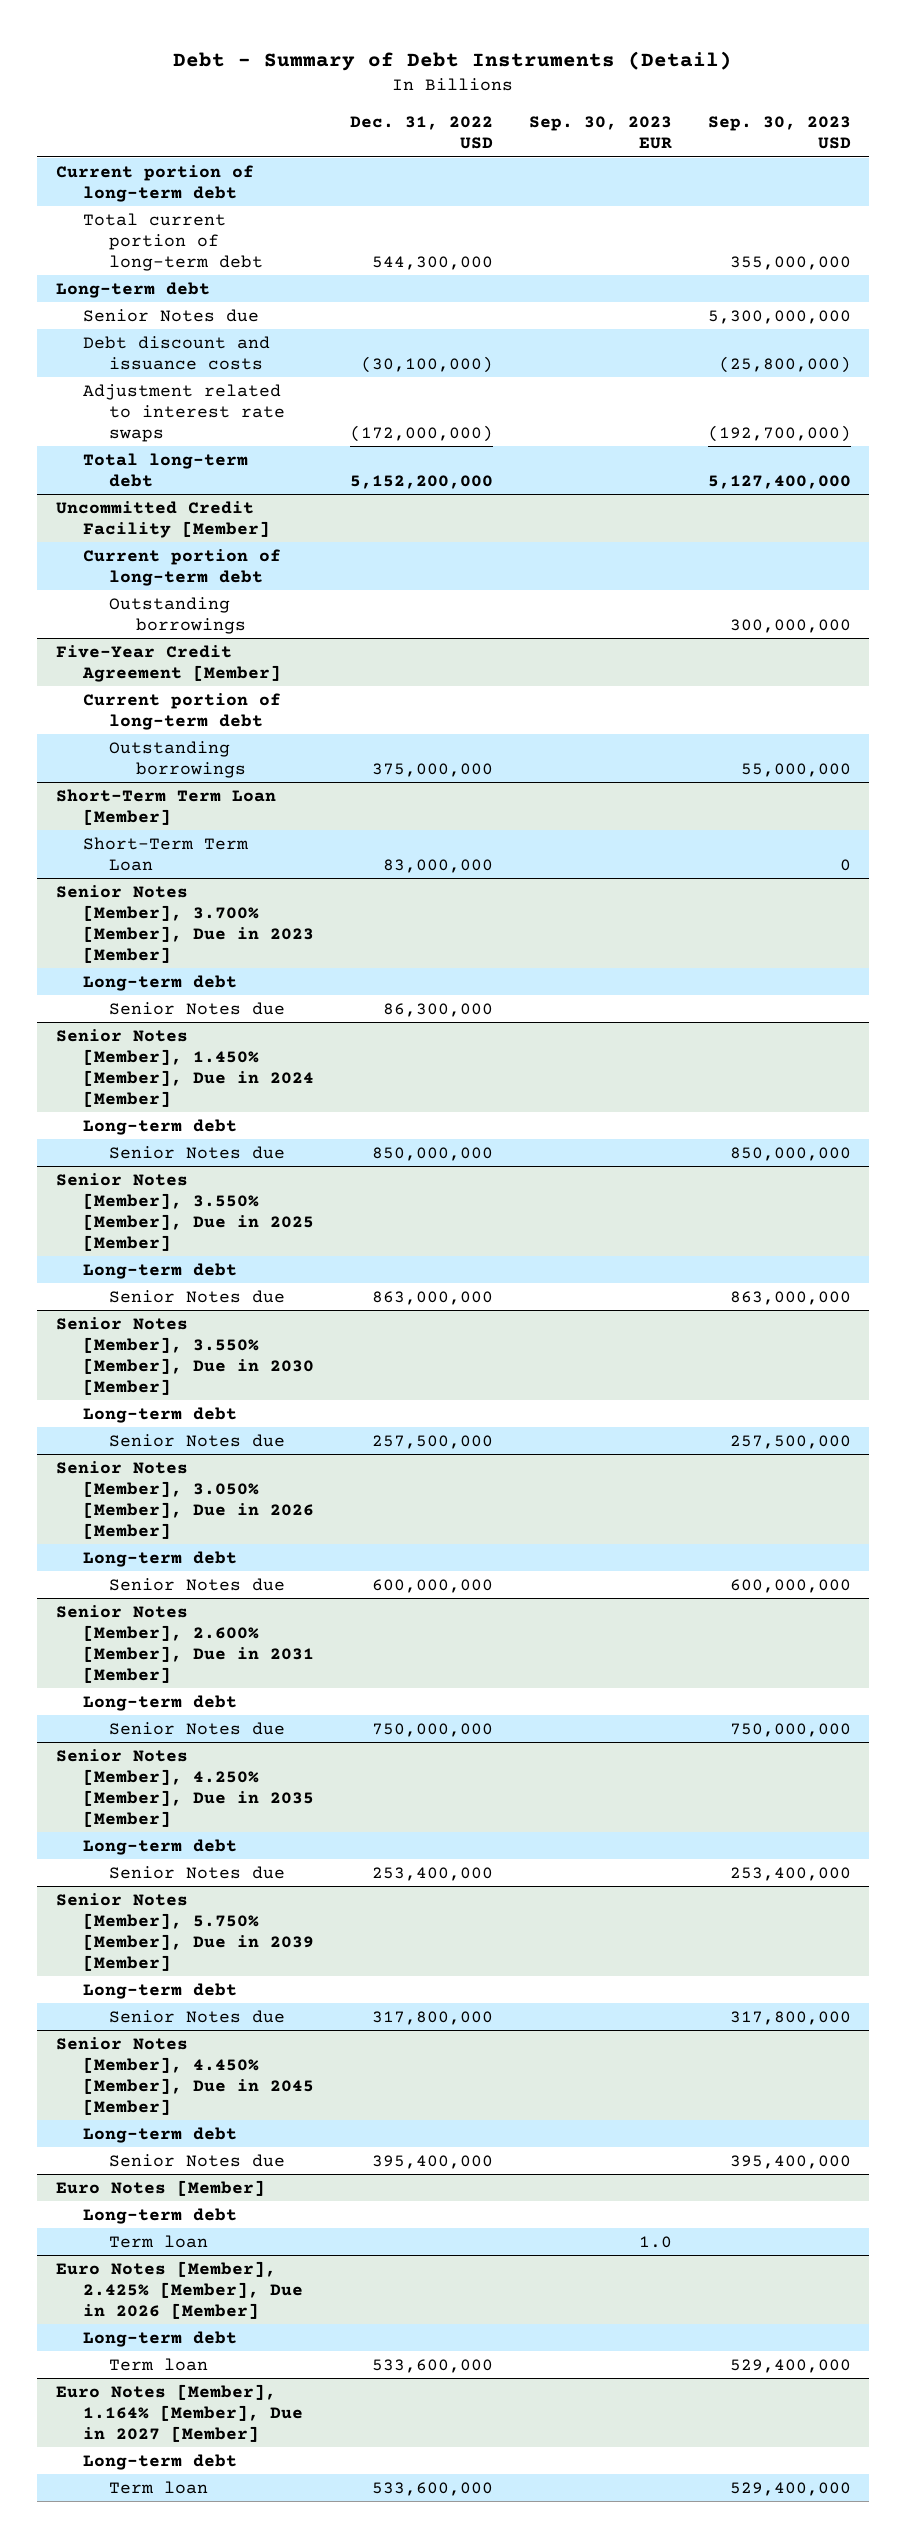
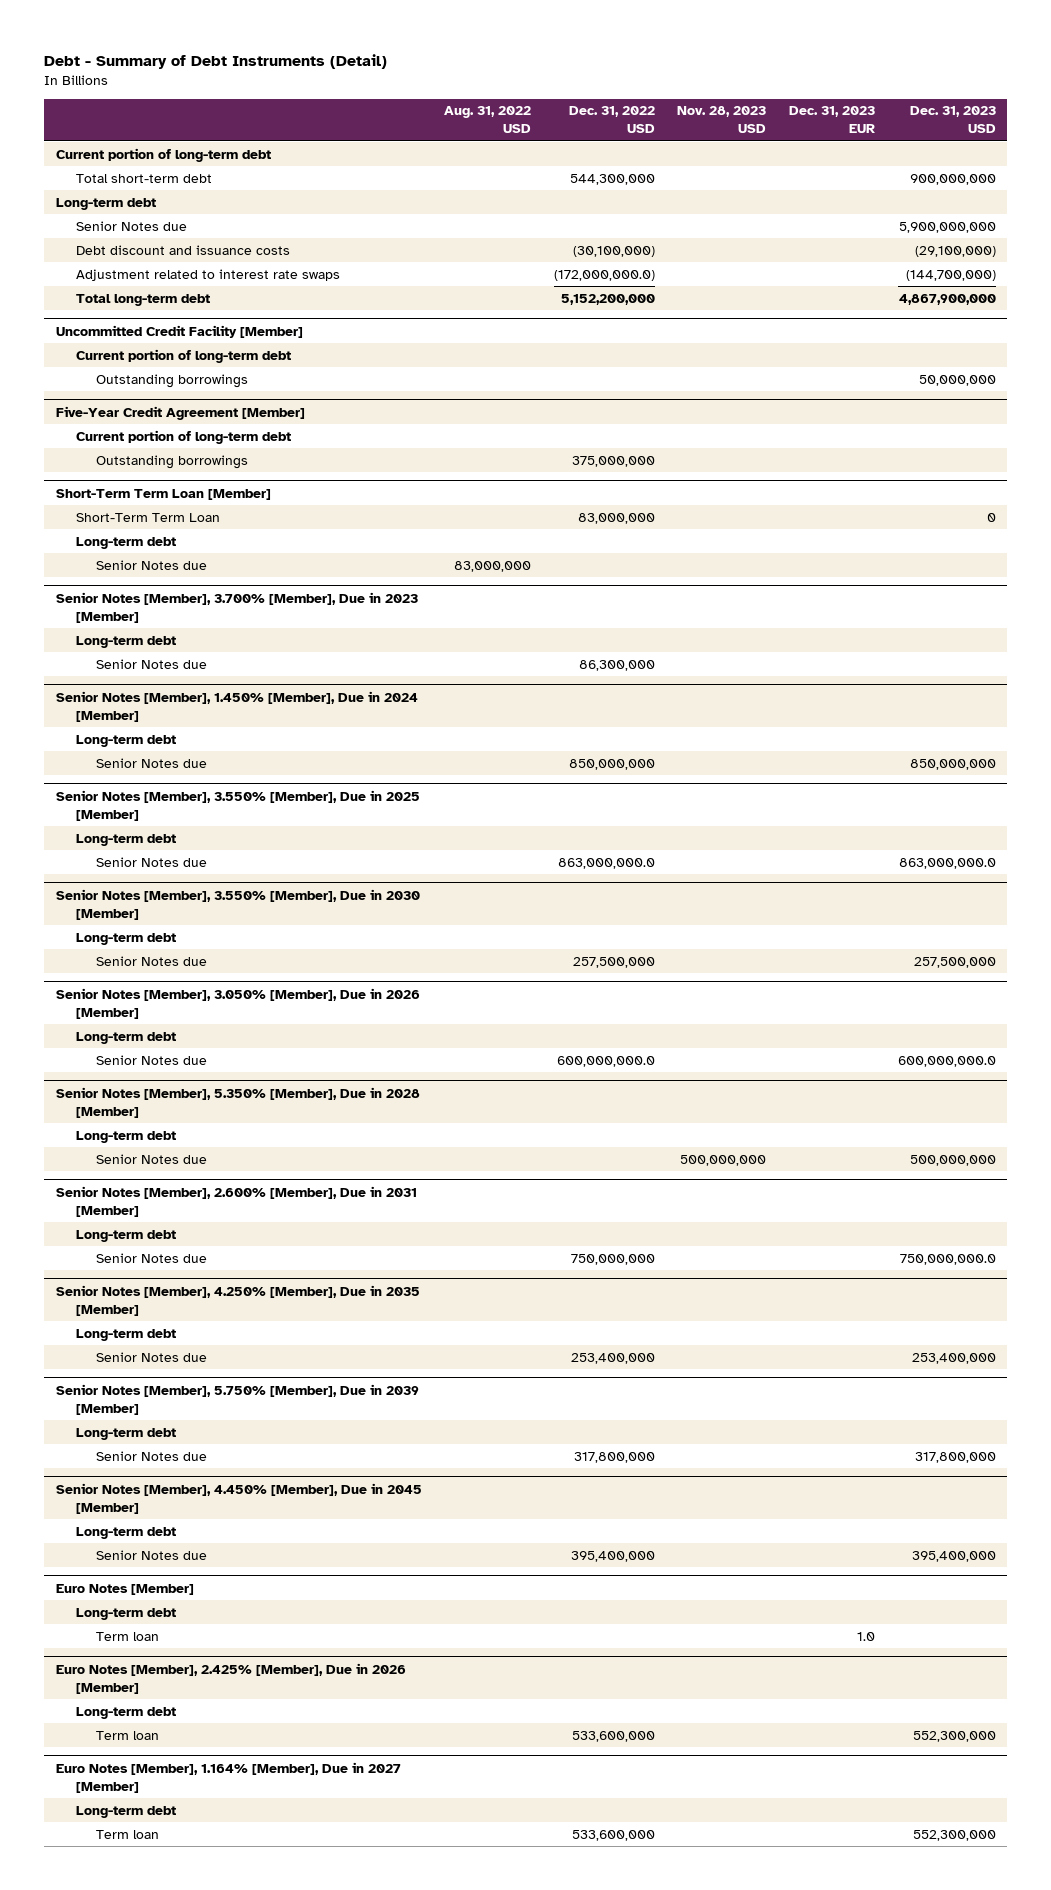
[528,116,672,150] Sep. 30, 2023 EUR -> none
[707,116,851,150] Sep. 30, 2023 USD -> none
none -> [444,106,532,134] Aug. 31, 2022 USD
none -> [677,106,767,134] Nov. 28, 2023 USD
none -> [789,106,876,134] Dec. 31, 2023 EUR
none -> [909,106,996,134] Dec. 31, 2023 USD
[82,212,264,271] Total current portion of long-term debt -> [76,173,213,183] Total short-term debt
[349,424,493,442] (172,000,000) -> [553,269,655,281] (172,000,000.0)
none -> [76,536,177,549] Long-term debt
none -> [96,559,208,570] Senior Notes due
[371,1290,493,1305] 863,000,000 -> [557,857,655,869] 863,000,000.0
[371,1578,493,1593] 600,000,000 -> [556,1055,655,1067] 600,000,000.0
none -> [55,1086,420,1118] Senior Notes [Member], 5.350% [Member], Due in 2028 [Member]
none -> [76,1130,177,1143] Long-term debt
none -> [96,1153,208,1164] Senior Notes due

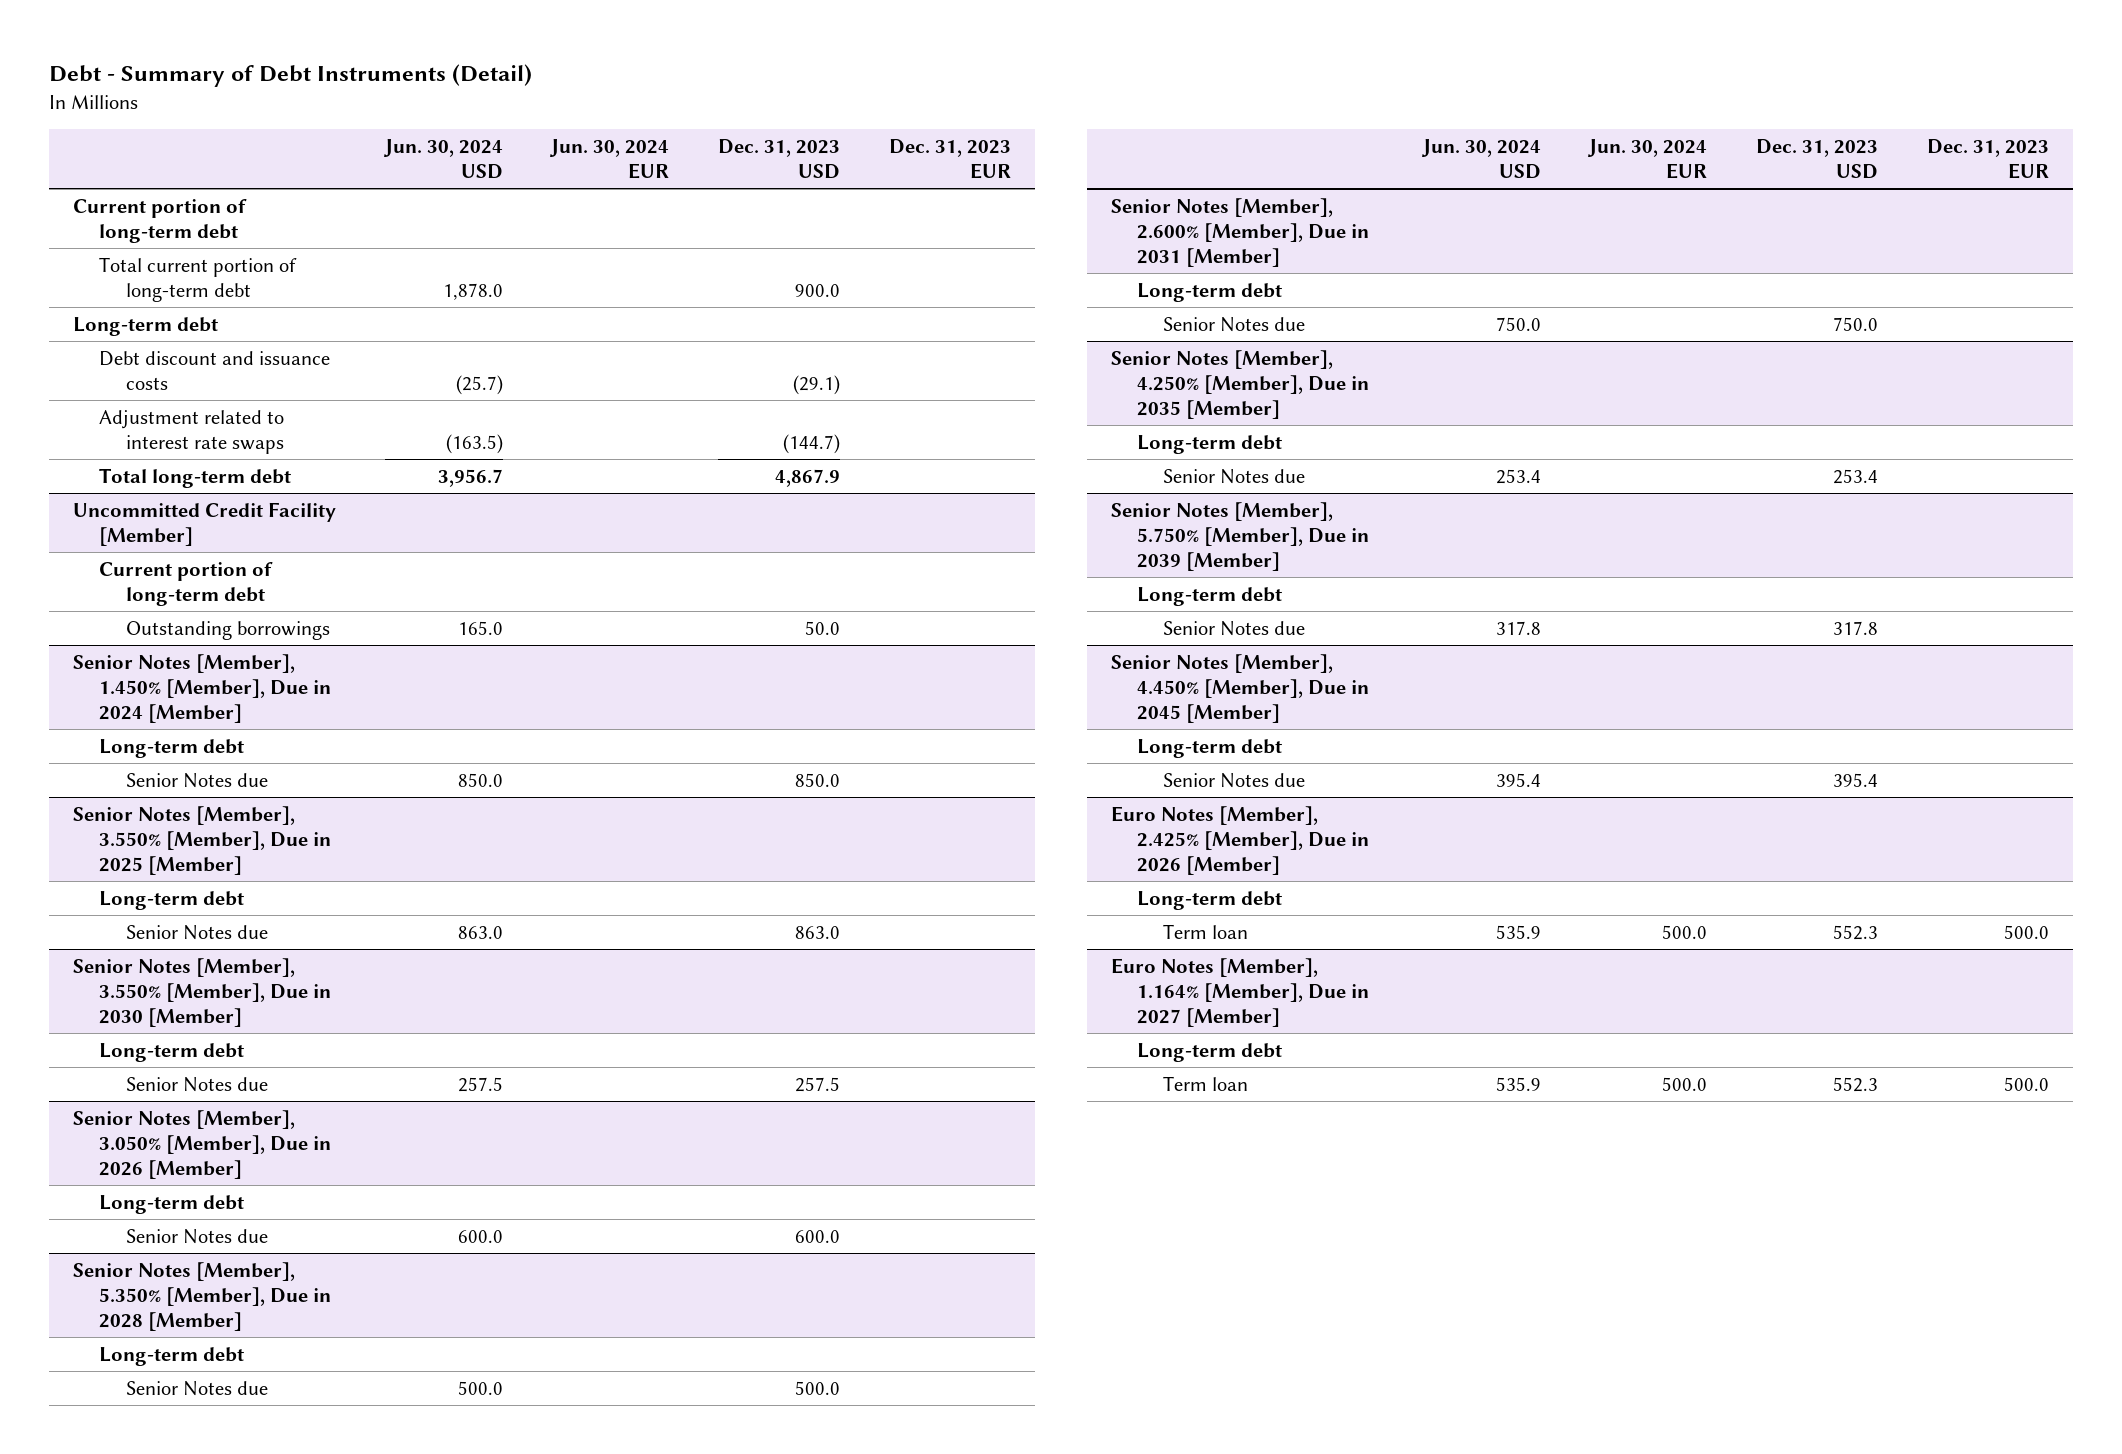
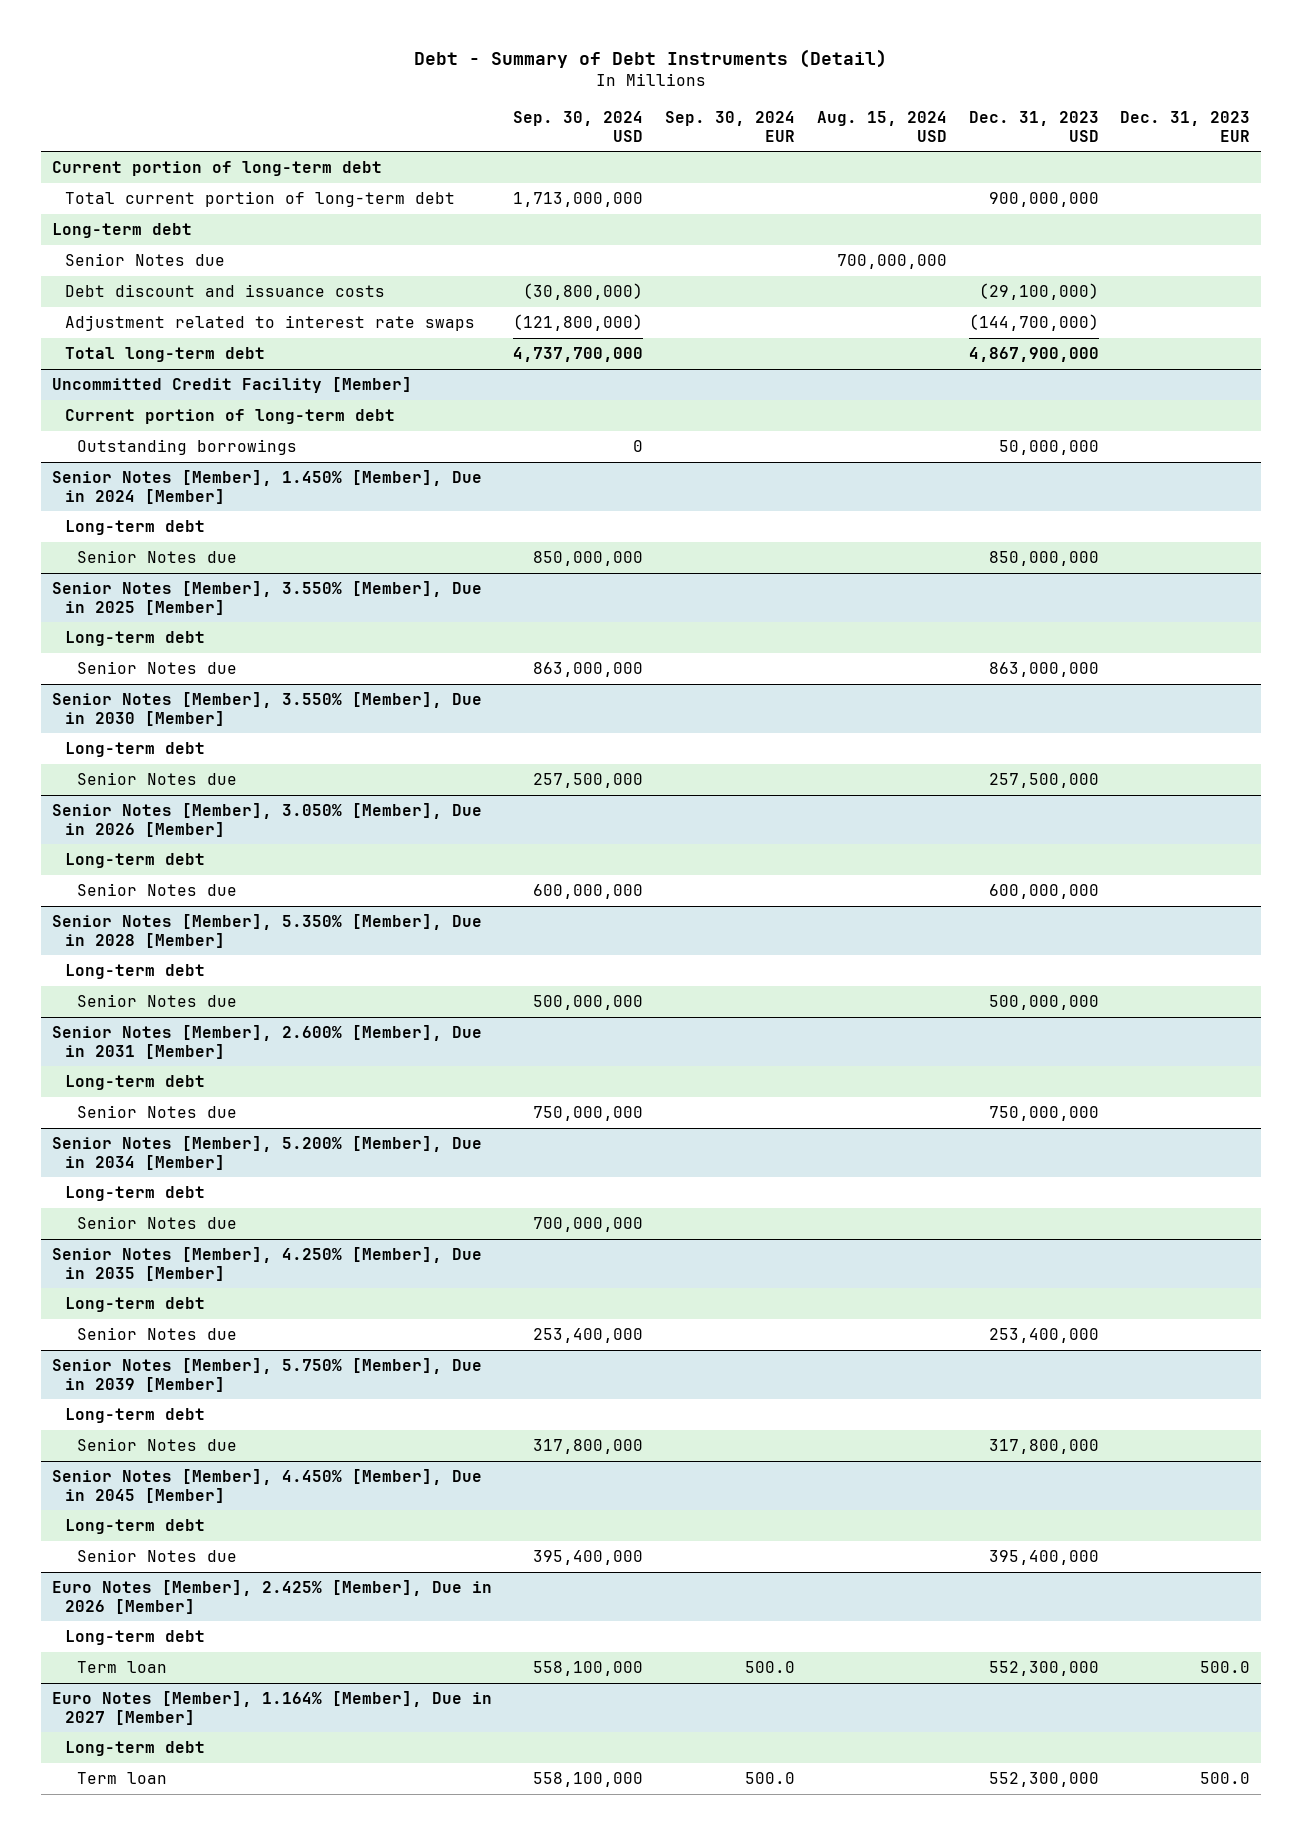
[382,138,503,180] Jun. 30, 2024 USD -> none
[549,138,670,180] Jun. 30, 2024 EUR -> none
none -> [513,110,644,142] Sep. 30, 2024 USD
none -> [665,110,796,142] Sep. 30, 2024 EUR
none -> [816,110,947,142] Aug. 15, 2024 USD
[795,283,841,297] 900.0 -> [988,192,1099,208] 900,000,000
none -> [64,253,225,267] Senior Notes due
[793,374,841,395] (29.1) -> [978,283,1099,301] (29,100,000)
[783,433,841,454] (144.7) -> [968,314,1099,332] (144,700,000)
[775,468,841,487] 4,867.9 -> [968,347,1099,363] 4,867,900,000
[805,620,841,635] 50.0 -> [998,440,1099,456] 50,000,000
[795,772,841,787] 850.0 -> [988,551,1099,567] 850,000,000
[795,925,841,939] 863.0 -> [988,662,1099,678] 863,000,000
[795,1076,841,1092] 257.5 -> [988,773,1099,789] 257,500,000
[795,1229,841,1243] 600.0 -> [988,884,1099,900] 600,000,000
[795,1380,841,1395] 500.0 -> [988,995,1099,1011] 500,000,000
[1832,316,1878,331] 750.0 -> [988,1106,1099,1122] 750,000,000
none -> [51,1136,482,1170] Senior Notes [Member], 5.200% [Member], Due in 2034 [Member]
none -> [64,1186,205,1202] Long-term debt
none -> [77,1216,238,1230] Senior Notes due
[1832,468,1878,484] 253.4 -> [988,1328,1099,1344] 253,400,000
[1832,620,1878,635] 317.8 -> [988,1439,1099,1455] 317,800,000
[1832,772,1878,787] 395.4 -> [988,1550,1099,1566] 395,400,000
[1832,924,1878,940] 552.3 -> [988,1661,1099,1677] 552,300,000
[1832,1076,1878,1092] 552.3 -> [988,1772,1099,1788] 552,300,000

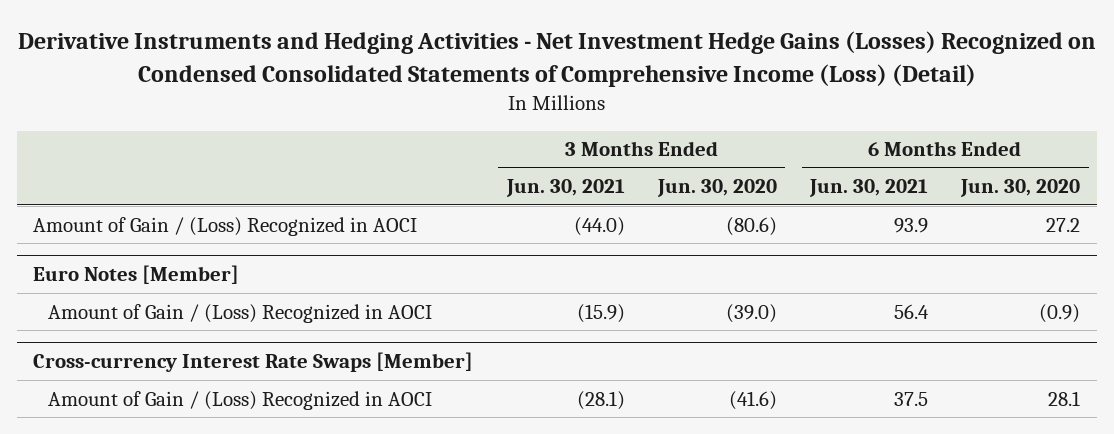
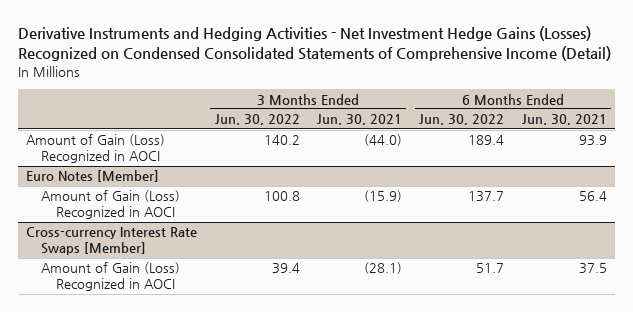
[17,31,1096,87] Derivative Instruments and Hedging Activities - Net Investment Hedge Gains (Losses) Recognized on Condensed Consolidated Statements of Comprehensive Income (Loss) (Detail) -> [17,26,611,62] Derivative Instruments and Hedging Activities - Net Investment Hedge Gains (Losses) Recognized on Condensed Consolidated Statements of Comprehensive Income (Detail)
[656,179,777,198] Jun. 30, 2020 -> none
[960,179,1081,198] Jun. 30, 2020 -> none
none -> [214,114,300,126] Jun. 30, 2022
none -> [419,114,505,126] Jun. 30, 2022
[33,216,418,236] Amount of Gain / (Loss) Recognized in AOCI -> [26,134,166,164] Amount of Gain (Loss) Recognized in AOCI
[48,303,433,323] Amount of Gain / (Loss) Recognized in AOCI -> [41,190,181,220] Amount of Gain (Loss) Recognized in AOCI
[48,390,433,410] Amount of Gain / (Loss) Recognized in AOCI -> [41,262,181,292] Amount of Gain (Loss) Recognized in AOCI

